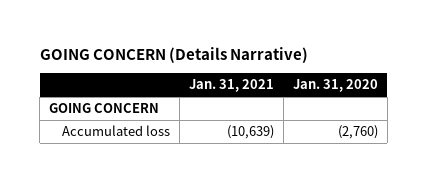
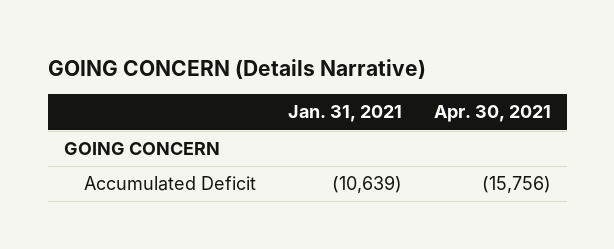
[292,79,378,93] Jan. 31, 2020 -> none
none -> [433,105,551,123] Apr. 30, 2021
[61,125,170,137] Accumulated loss -> [84,176,257,192] Accumulated Deficit

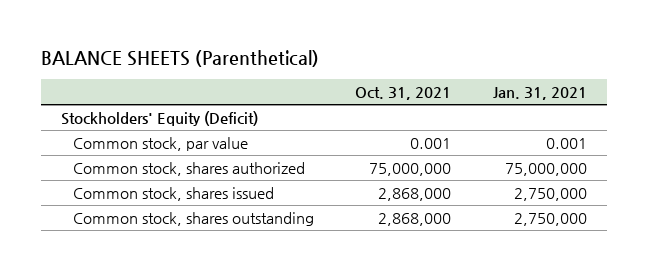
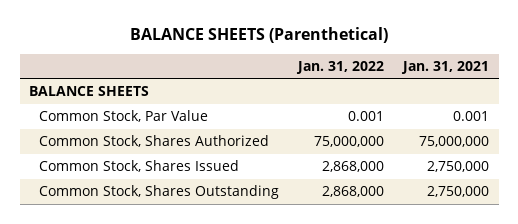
[355,86,452,100] Oct. 31, 2021 -> none
none -> [296,60,385,74] Jan. 31, 2022
[61,110,259,126] Stockholders' Equity (Deficit) -> none
none -> [29,86,150,97] BALANCE SHEETS
[73,136,249,151] Common stock, par value -> [38,110,208,123] Common Stock, Par Value
[73,161,306,176] Common stock, shares authorized -> [38,135,269,148] Common Stock, Shares Authorized
[73,186,275,201] Common stock, shares issued -> [38,160,239,173] Common Stock, Shares Issued
[73,211,315,226] Common stock, shares outstanding -> [38,185,279,200] Common Stock, Shares Outstanding

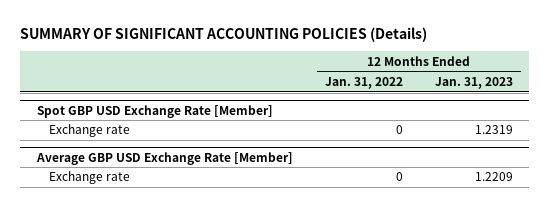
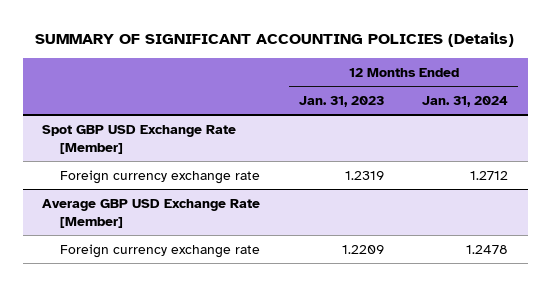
[324,77,403,90] Jan. 31, 2022 -> none
none -> [422,96,509,108] Jan. 31, 2024
[48,124,130,138] Exchange rate -> [60,169,261,184] Foreign currency exchange rate
[48,171,130,185] Exchange rate -> [60,243,261,258] Foreign currency exchange rate

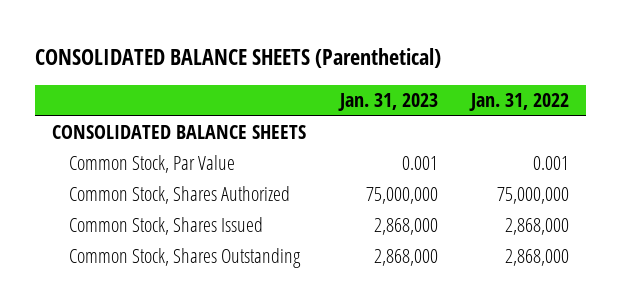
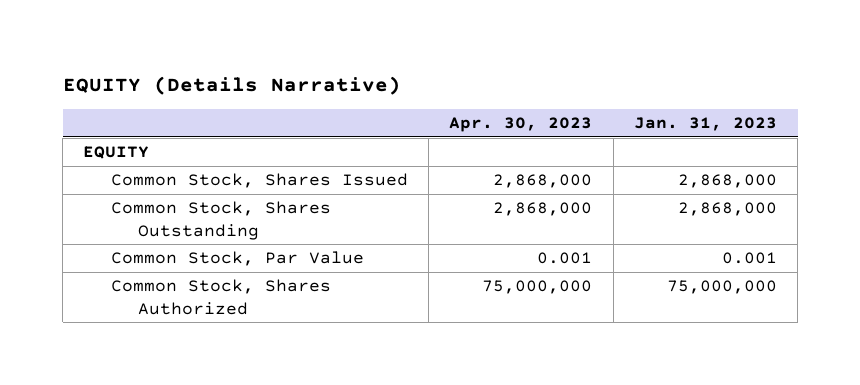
[35,48,442,69] CONSOLIDATED BALANCE SHEETS (Parenthetical) -> [62,75,401,95] EQUITY (Details Narrative)
[469,92,570,111] Jan. 31, 2022 -> none
none -> [449,117,593,133] Apr. 30, 2023
[52,125,307,140] CONSOLIDATED BALANCE SHEETS -> none
none -> [83,146,150,160] EQUITY
[68,155,235,174] Common Stock, Par Value -> [110,251,364,267] Common Stock, Par Value
[68,186,290,205] Common Stock, Shares Authorized -> [110,279,331,315] Common Stock, Shares Authorized

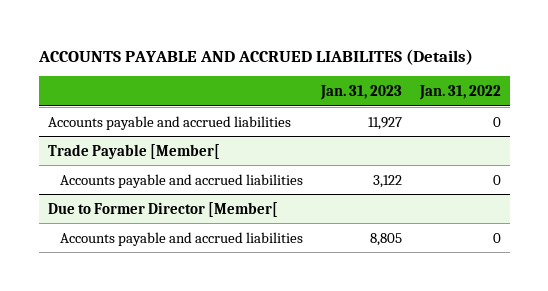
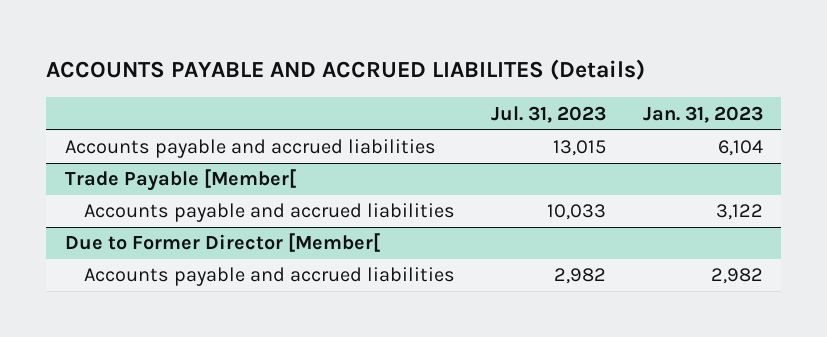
[418,84,501,100] Jan. 31, 2022 -> none
none -> [491,105,607,123] Jul. 31, 2023
[367,116,402,130] 11,927 -> [717,140,763,157] 6,104
[369,232,402,246] 8,805 -> [710,268,763,285] 2,982

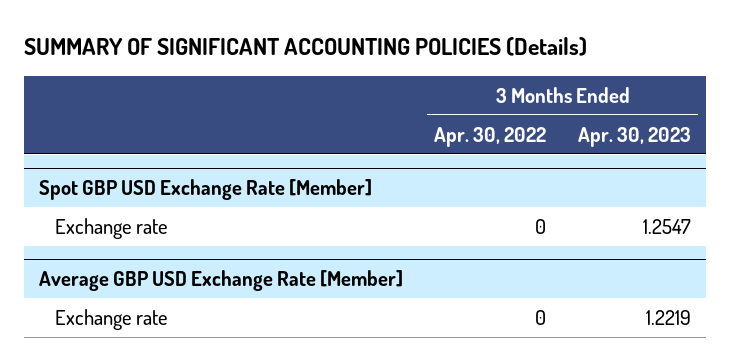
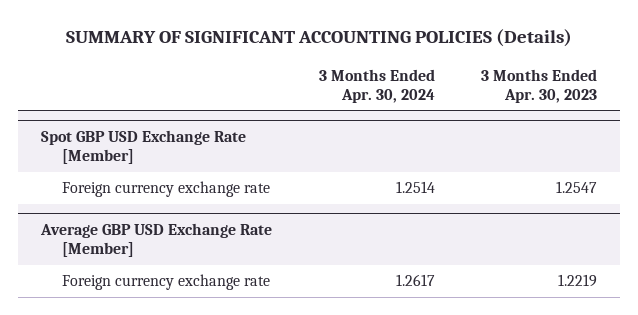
[434,126,547,147] Apr. 30, 2022 -> none
none -> [318,68,435,103] 3 Months Ended Apr. 30, 2024
[54,217,168,239] Exchange rate -> [61,181,270,198] Foreign currency exchange rate
[54,308,168,330] Exchange rate -> [61,274,270,291] Foreign currency exchange rate

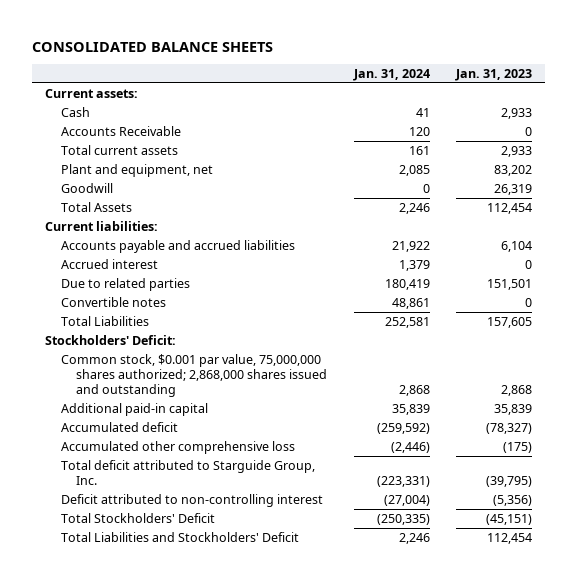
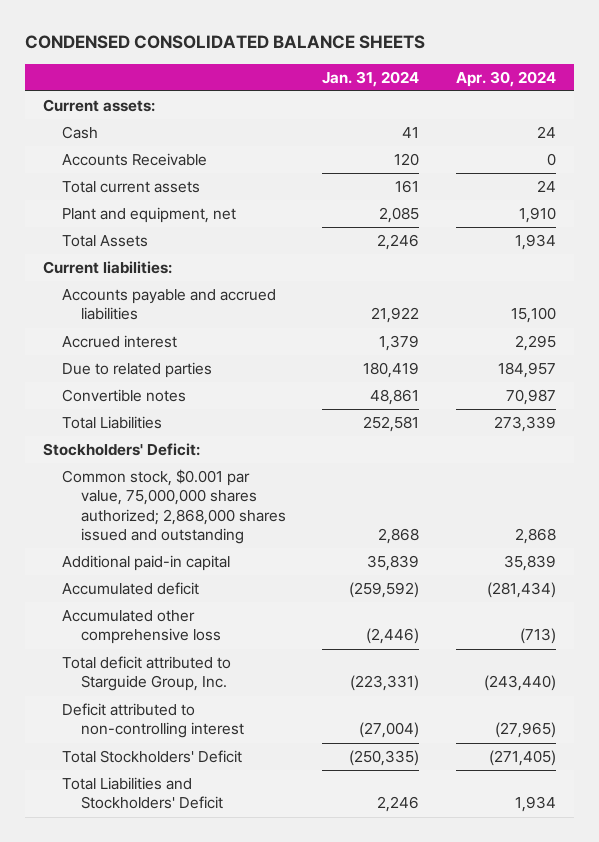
[32,41,274,52] CONSOLIDATED BALANCE SHEETS -> [24,35,425,50] CONDENSED CONSOLIDATED BALANCE SHEETS
[455,69,533,82] Jan. 31, 2023 -> none
none -> [455,70,556,87] Apr. 30, 2024
[60,182,113,193] Goodwill -> none

